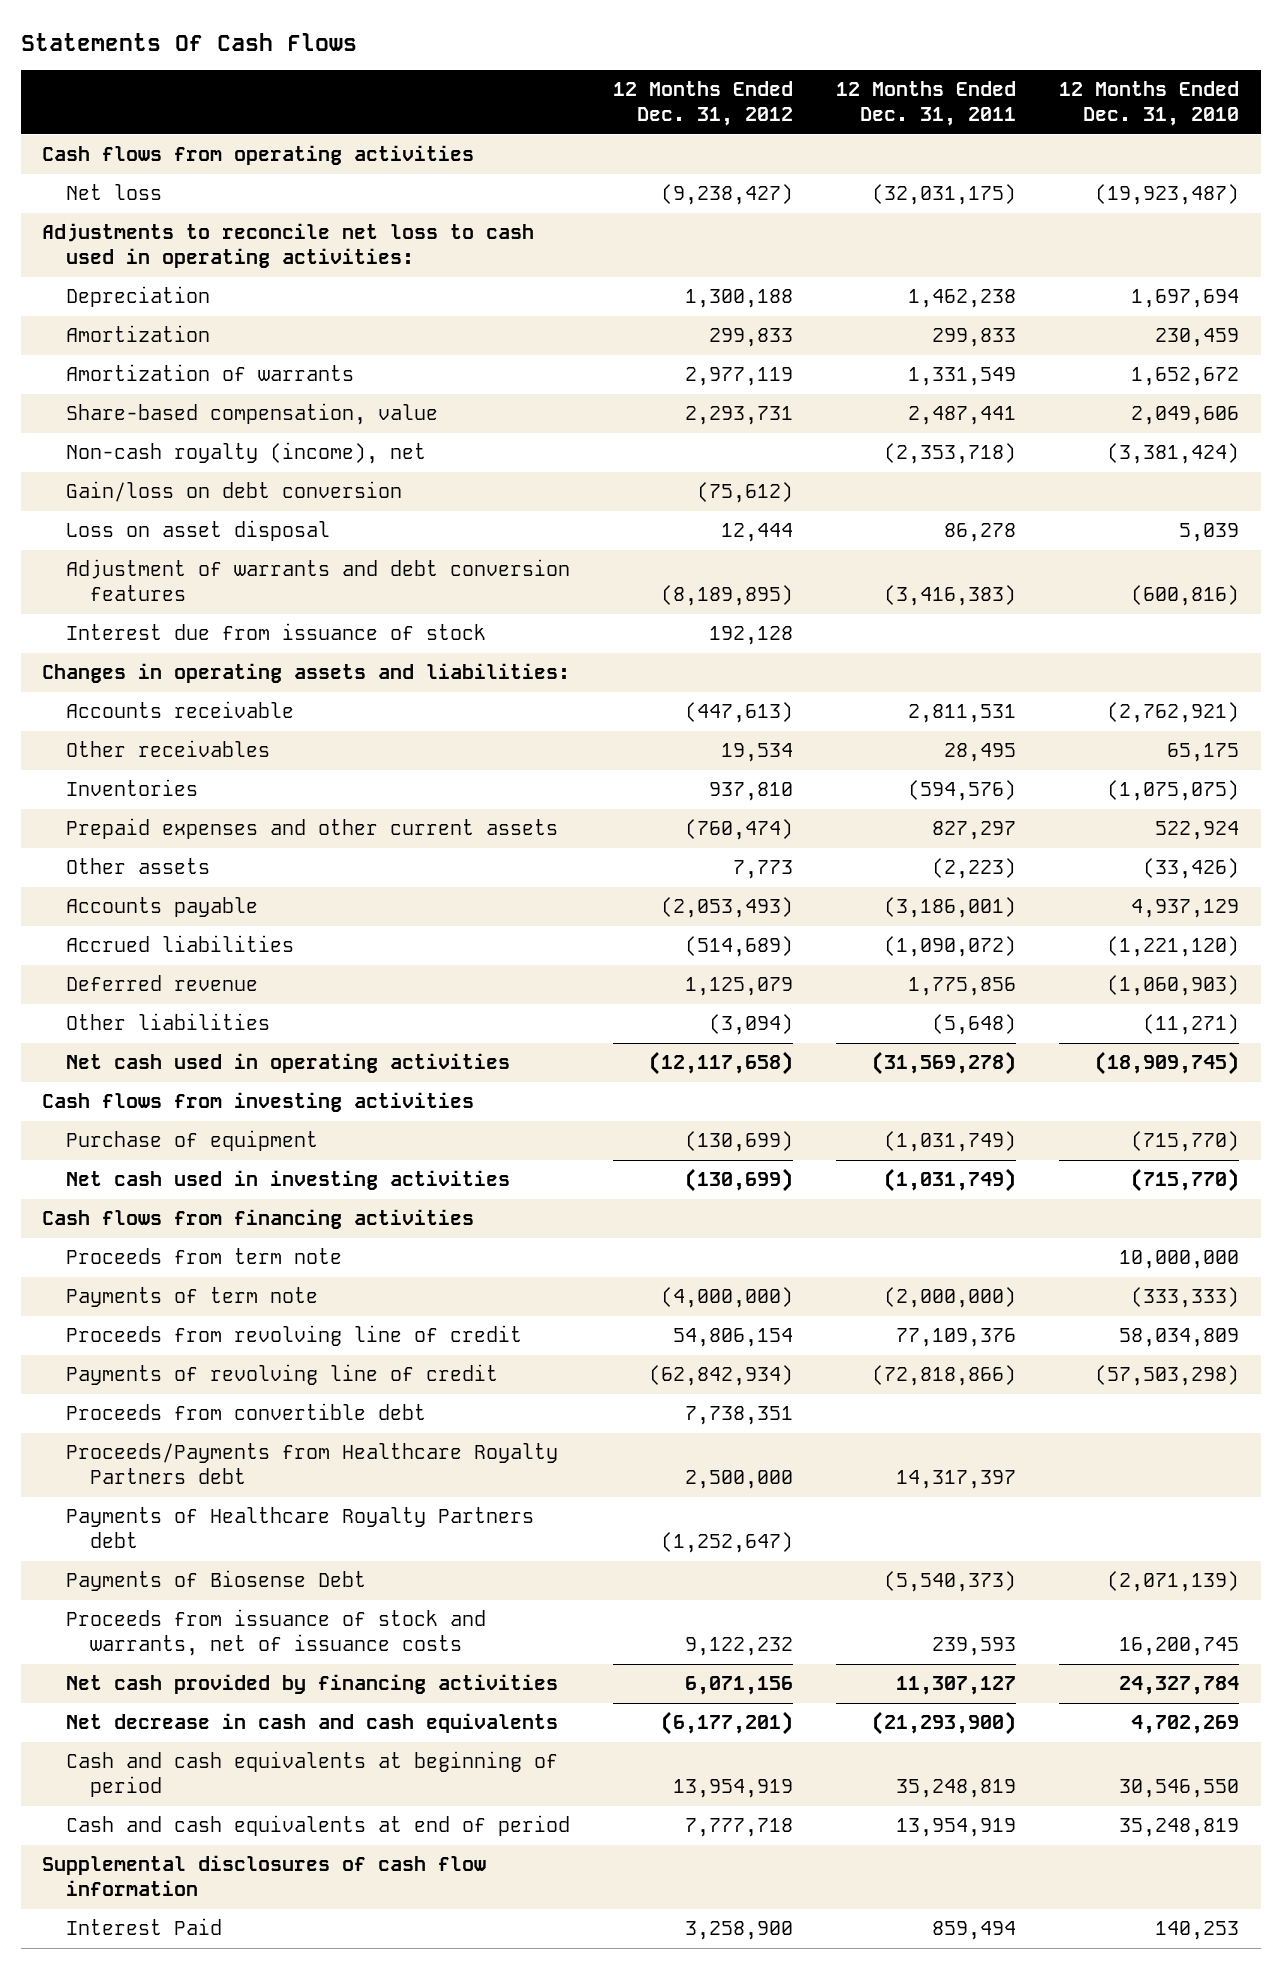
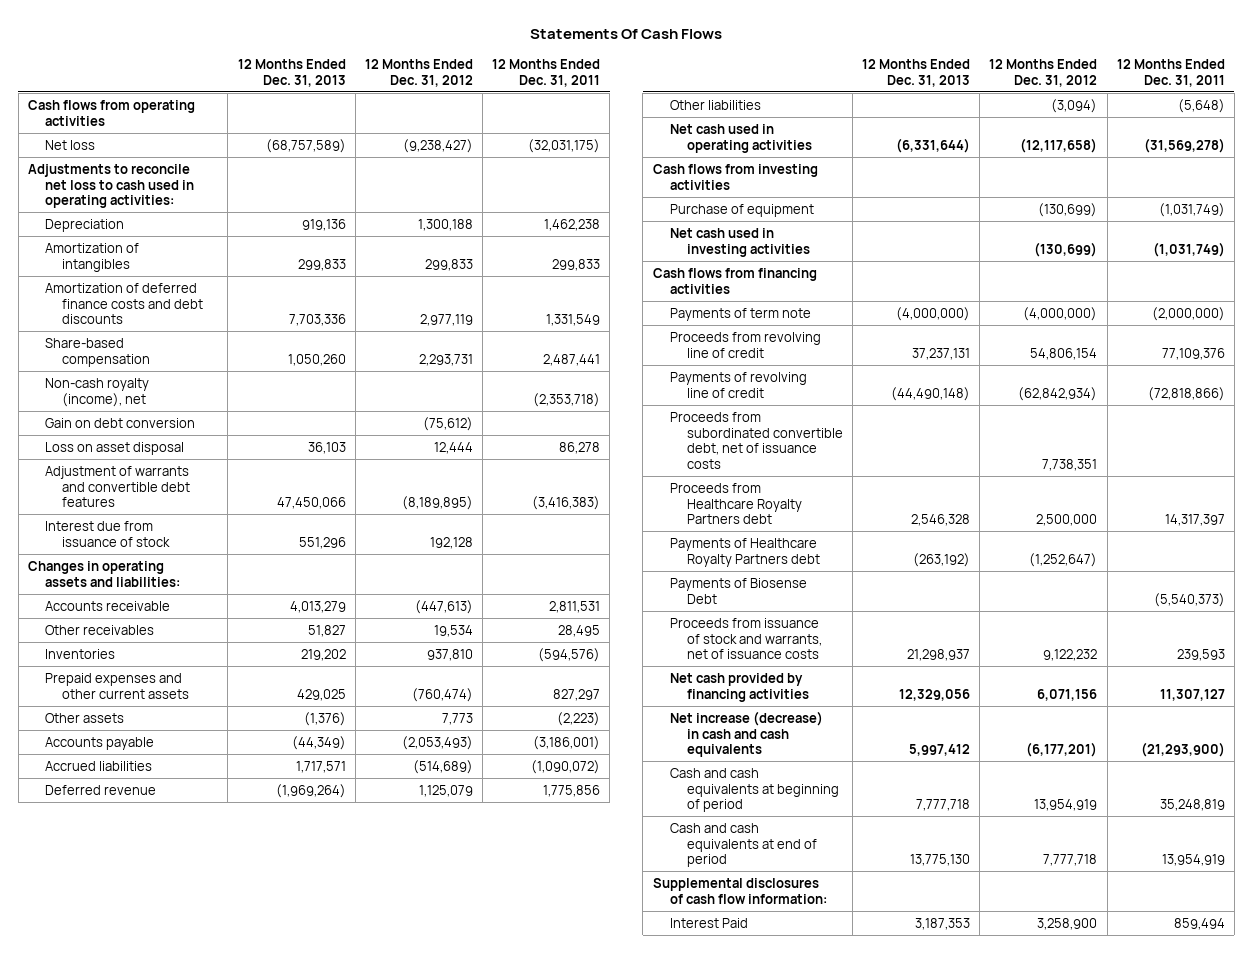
[1059,81,1240,126] 12 Months Ended Dec. 31, 2010 -> none
none -> [237,58,346,87] 12 Months Ended Dec. 31, 2013
[65,325,210,343] Amortization -> [45,242,140,272] Amortization of intangibles
[65,364,354,382] Amortization of warrants -> [45,282,204,325] Amortization of deferred finance costs and debt discounts
[65,403,438,426] Share-based compensation, value -> [45,337,151,367] Share-based compensation
[65,481,402,503] Gain/loss on debt conversion -> [45,417,196,428] Gain on debt conversion
[65,559,570,601] Adjustment of warrants and debt conversion features -> [45,465,191,508] Adjustment of warrants and convertible debt features
[65,1248,342,1265] Proceeds from term note -> none
[65,1403,426,1421] Proceeds from convertible debt -> [669,411,843,470] Proceeds from subordinated convertible debt, net of issuance costs
[65,1443,558,1484] Proceeds/Payments from Healthcare Royalty Partners debt -> [669,482,802,525] Proceeds from Healthcare Royalty Partners debt
[65,1713,558,1734] Net decrease in cash and cash equivalents -> [669,710,823,758] Net increase (decrease) in cash and cash equivalents
[42,1855,487,1896] Supplemental disclosures of cash flow information -> [652,877,827,904] Supplemental disclosures of cash flow information:

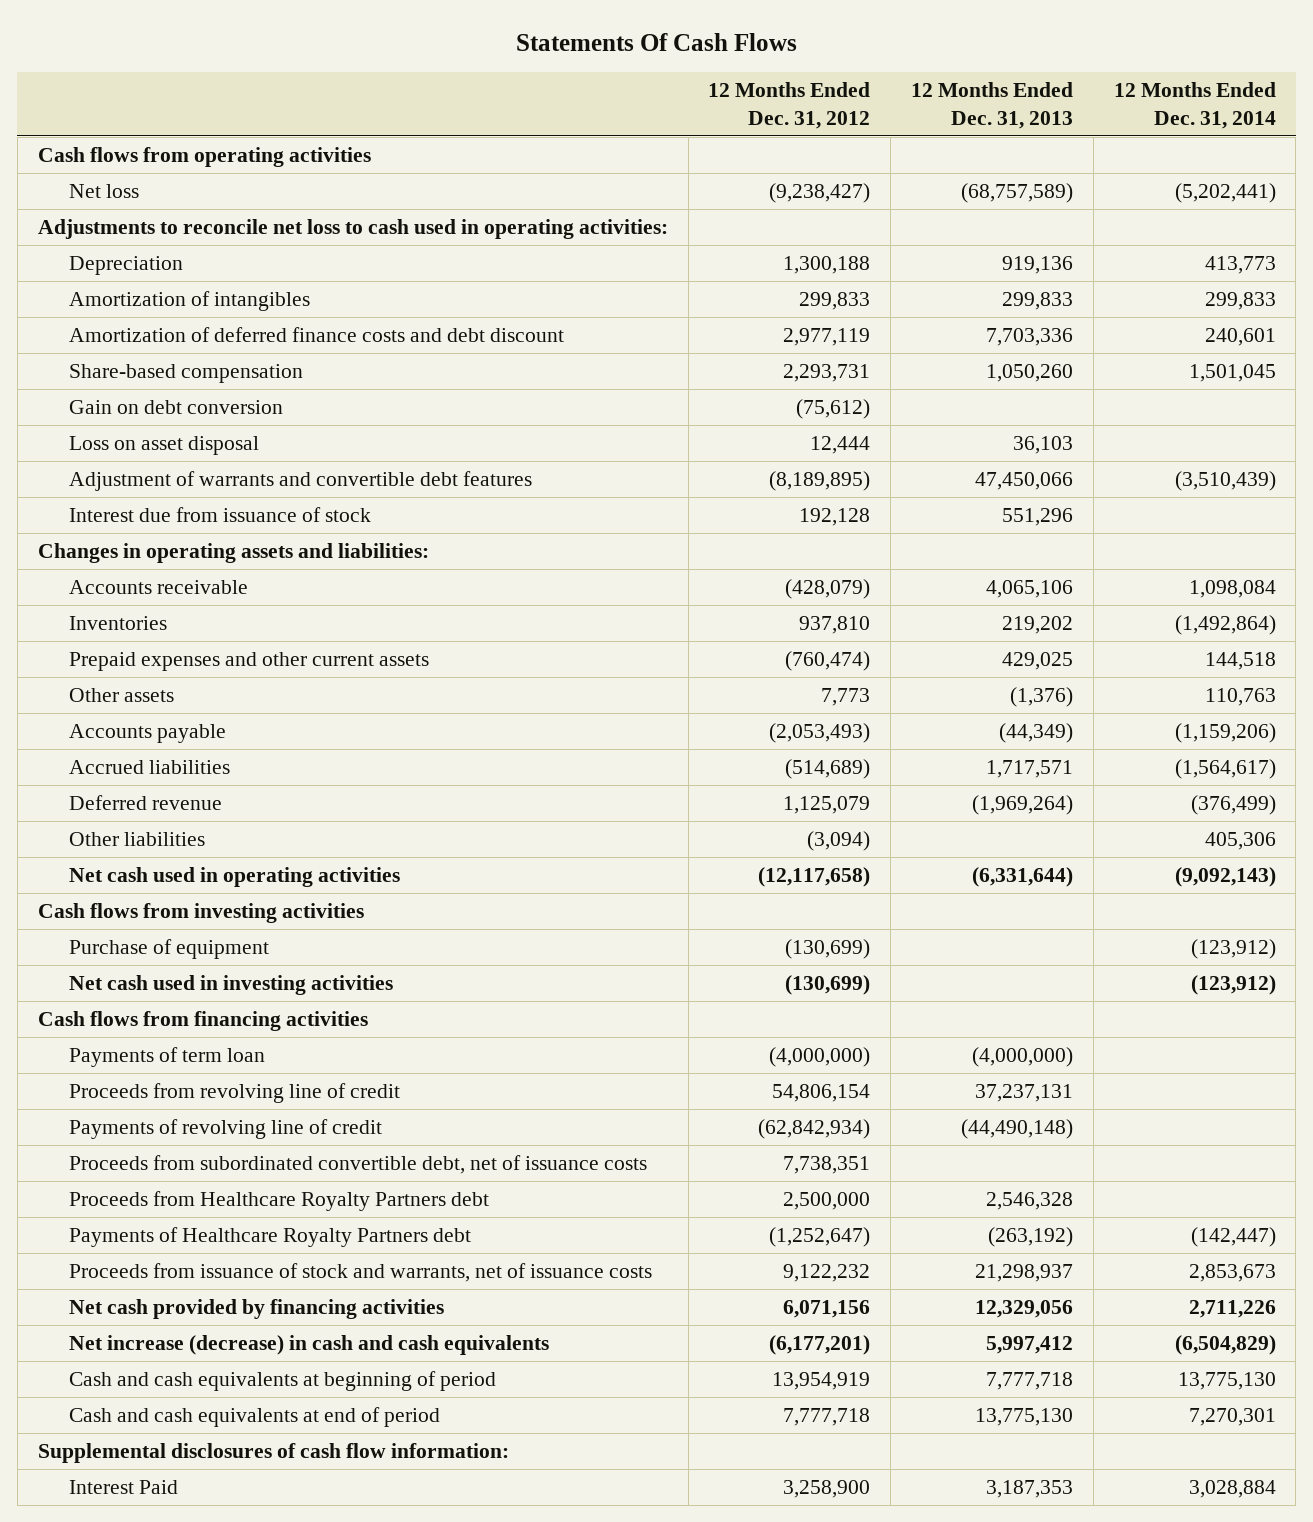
[492,58,601,87] 12 Months Ended Dec. 31, 2011 -> none
none -> [1113,82,1276,129] 12 Months Ended Dec. 31, 2014
[45,282,204,325] Amortization of deferred finance costs and debt discounts -> [69,326,565,342] Amortization of deferred finance costs and debt discount
[45,377,150,407] Non-cash royalty (income), net -> none
[45,624,155,635] Other receivables -> none
[289,600,346,613] 4,013,279 -> [986,579,1074,598] 4,065,106
[414,599,473,614] (447,613) -> [785,578,871,599] (428,079)
[669,307,811,321] Payments of term note -> [69,1046,266,1067] Payments of term loan
[669,577,807,604] Payments of Biosense Debt -> none

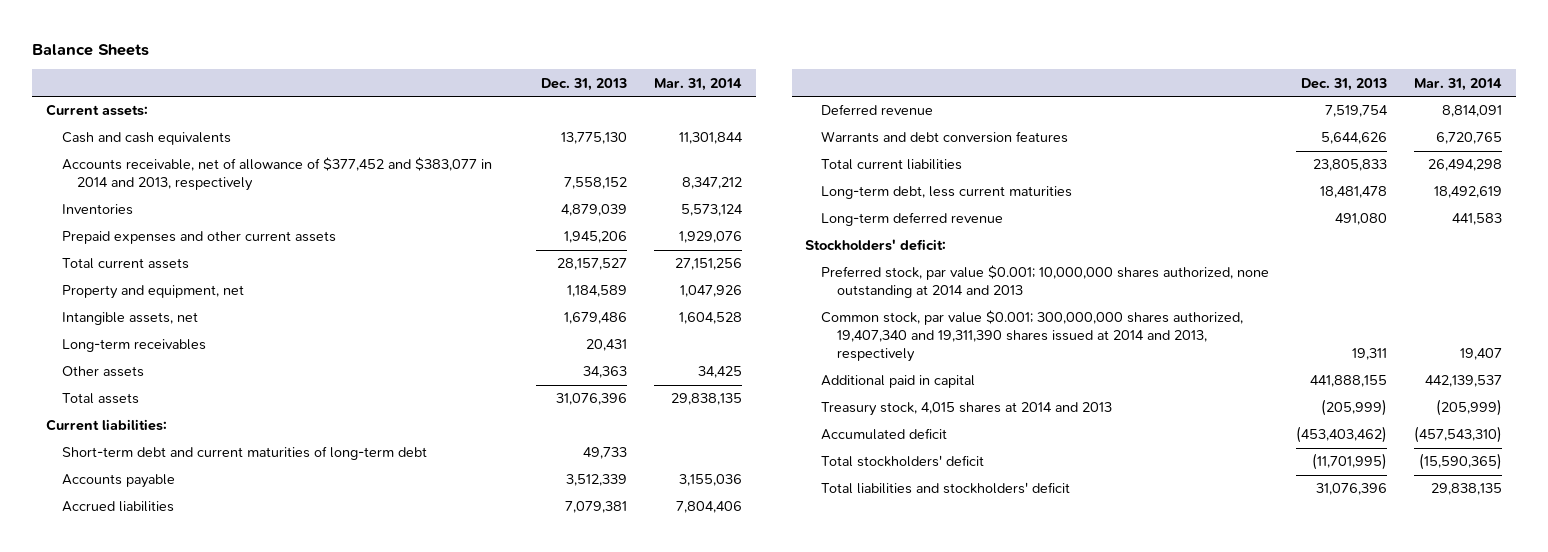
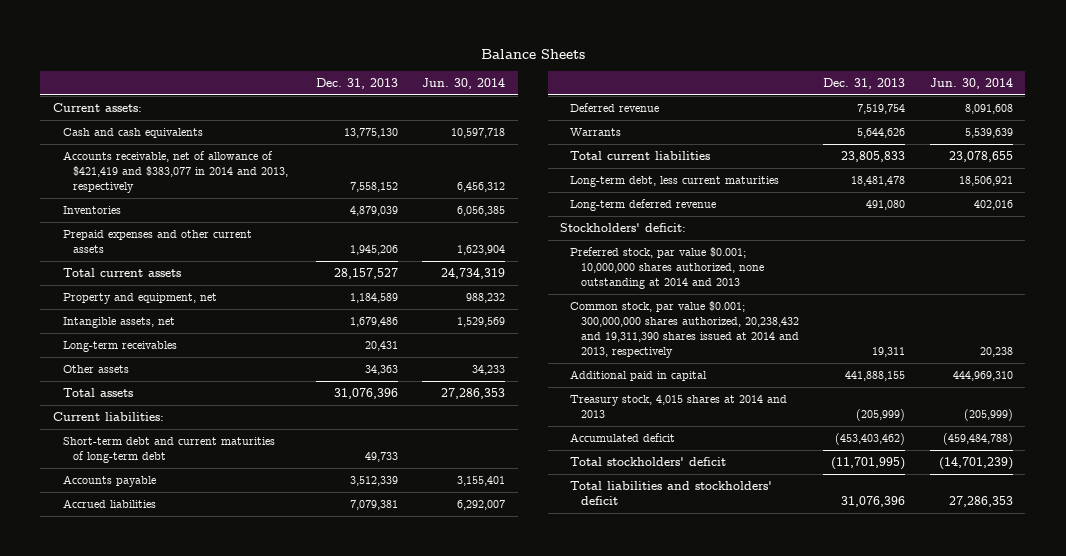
[654,77,743,91] Mar. 31, 2014 -> none
none -> [422,78,506,90] Jun. 30, 2014
[61,157,492,192] Accounts receivable, net of allowance of $377,452 and $383,077 in 2014 and 2013, respectively -> [62,150,288,194] Accounts receivable, net of allowance of $421,419 and $383,077 in 2014 and 2013, respectively
[821,131,1069,144] Warrants and debt conversion features -> [570,127,622,136] Warrants
[821,310,1244,363] Common stock, par value $0.001; 300,000,000 shares authorized, 19,407,340 and 19,311,390 shares issued at 2014 and 2013, respectively -> [570,300,799,359] Common stock, par value $0.001; 300,000,000 shares authorized, 20,238,432 and 19,311,390 shares issued at 2014 and 2013, respectively

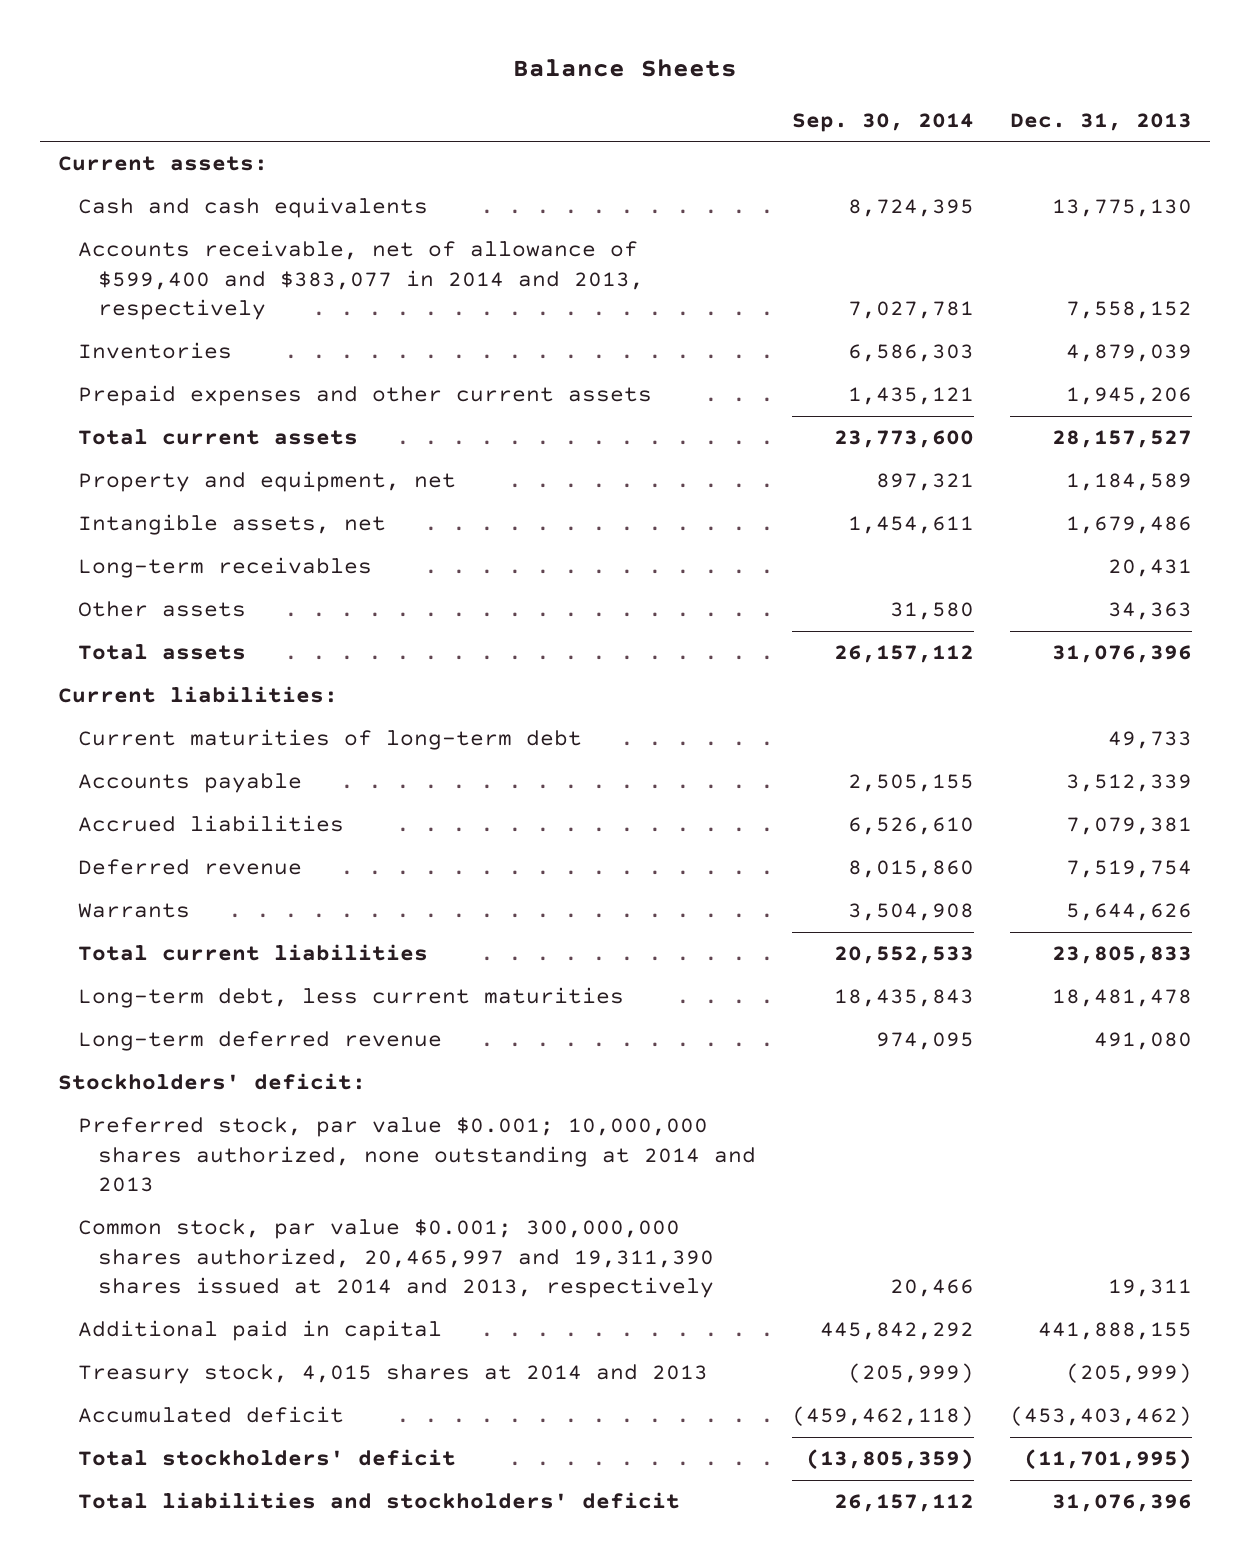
[422,78,506,90] Jun. 30, 2014 -> none
none -> [792,112,975,132] Sep. 30, 2014
[62,150,288,194] Accounts receivable, net of allowance of $421,419 and $383,077 in 2014 and 2013, respectively -> [78,240,644,321] Accounts receivable, net of allowance of $599,400 and $383,077 in 2014 and 2013, respectively
[62,436,275,464] Short-term debt and current maturities of long-term debt -> [78,729,583,751] Current maturities of long-term debt
[570,300,799,359] Common stock, par value $0.001; 300,000,000 shares authorized, 20,238,432 and 19,311,390 shares issued at 2014 and 2013, respectively -> [78,1219,714,1299] Common stock, par value $0.001; 300,000,000 shares authorized, 20,465,997 and 19,311,390 shares issued at 2014 and 2013, respectively

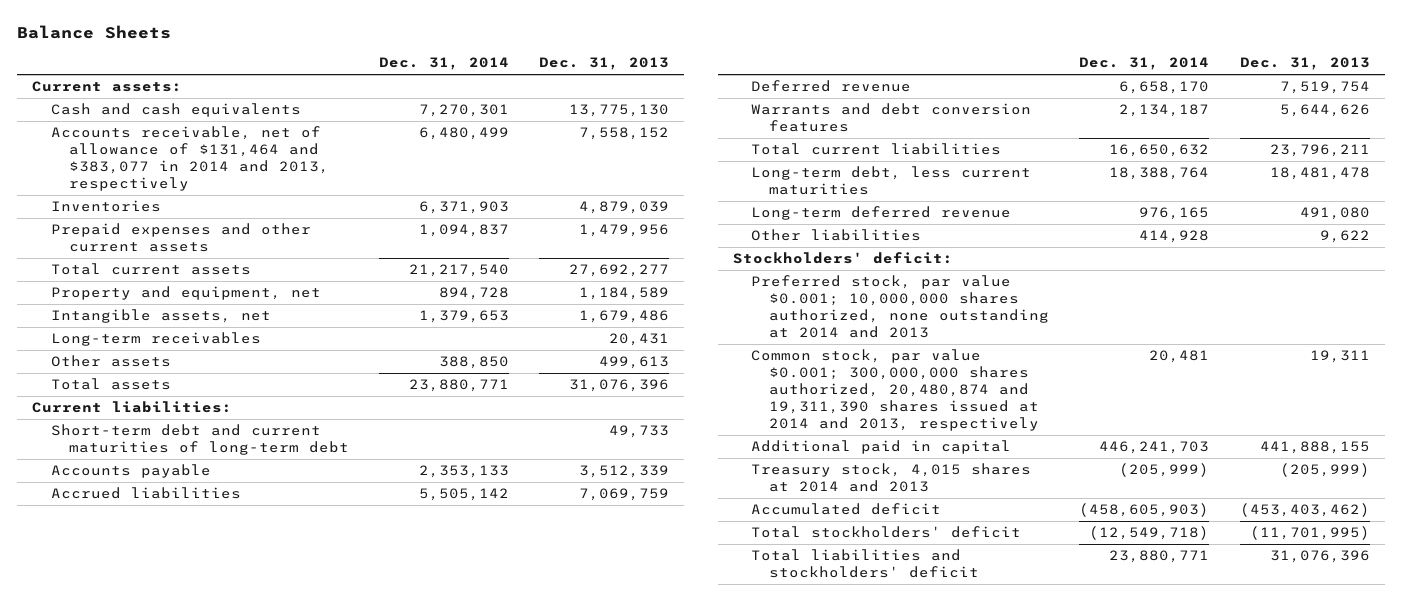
[792,112,975,132] Sep. 30, 2014 -> none
none -> [379,57,510,71] Dec. 31, 2014
[78,240,644,321] Accounts receivable, net of allowance of $599,400 and $383,077 in 2014 and 2013, respectively -> [50,126,329,192] Accounts receivable, net of allowance of $131,464 and $383,077 in 2014 and 2013, respectively
[1066,387,1193,406] 1,945,206 -> [579,224,670,238] 1,479,956
[1052,430,1193,449] 28,157,527 -> [569,264,670,278] 27,692,277
[1108,602,1193,621] 34,363 -> [599,356,670,370] 499,613
[78,729,583,751] Current maturities of long-term debt -> [50,424,349,456] Short-term debt and current maturities of long-term debt
[1066,817,1193,836] 7,079,381 -> [579,488,670,502] 7,069,759
[78,903,191,919] Warrants -> [750,103,1031,133] Warrants and debt conversion features
[1052,946,1193,965] 23,805,833 -> [1269,144,1370,158] 23,796,211
none -> [750,229,921,242] Other liabilities
[78,1219,714,1299] Common stock, par value $0.001; 300,000,000 shares authorized, 20,465,997 and 19,311,390 shares issued at 2014 and 2013, respectively -> [750,349,1040,432] Common stock, par value $0.001; 300,000,000 shares authorized, 20,480,874 and 19,311,390 shares issued at 2014 and 2013, respectively

